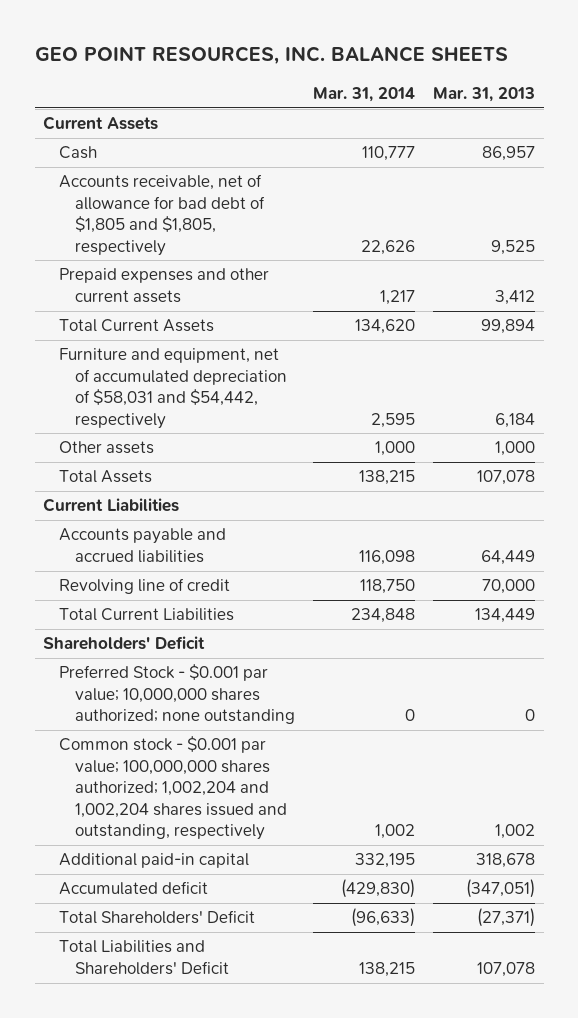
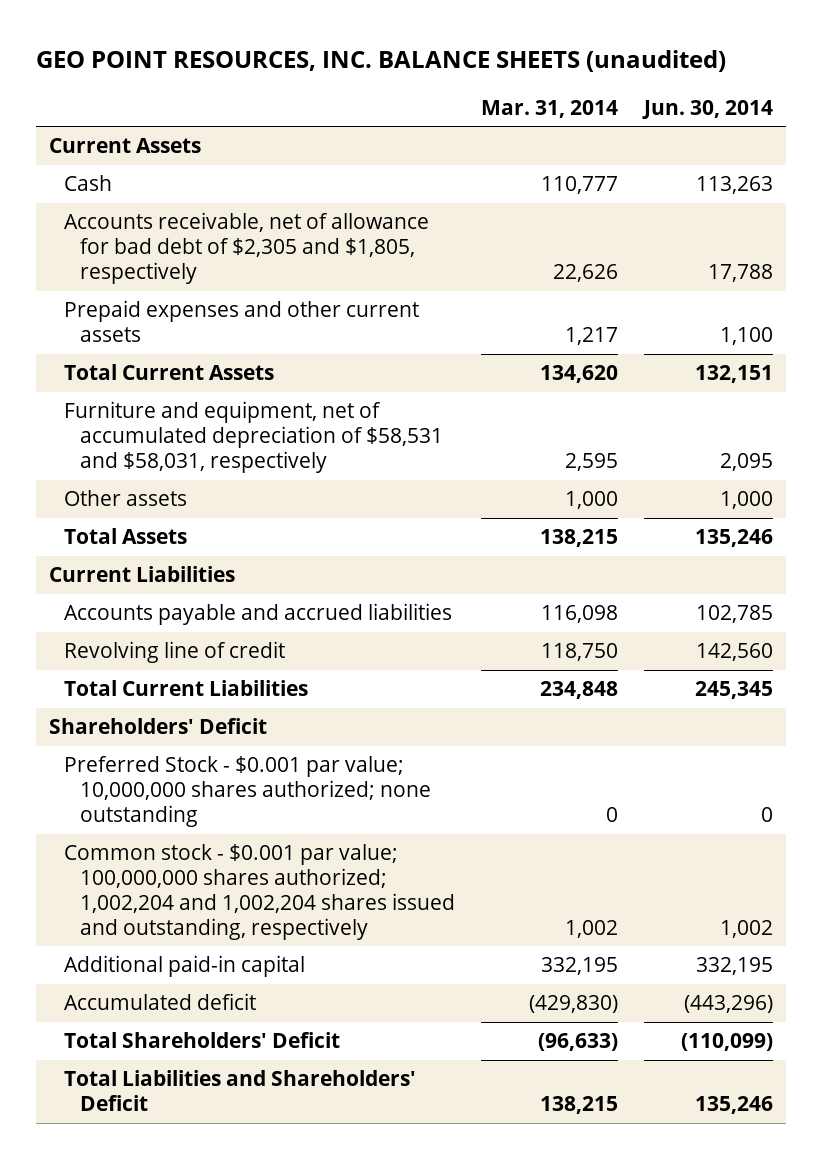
[34,46,508,66] GEO POINT RESOURCES, INC. BALANCE SHEETS -> [35,49,726,72] GEO POINT RESOURCES, INC. BALANCE SHEETS (unaudited)
[432,86,535,102] Mar. 31, 2013 -> none
none -> [641,99,773,119] Jun. 30, 2014
[59,174,266,256] Accounts receivable, net of allowance for bad debt of $1,805 and $1,805, respectively -> [64,212,430,285] Accounts receivable, net of allowance for bad debt of $2,305 and $1,805, respectively
[59,348,288,429] Furniture and equipment, net of accumulated depreciation of $58,031 and $54,442, respectively -> [64,401,443,474] Furniture and equipment, net of accumulated depreciation of $58,531 and $58,031, respectively

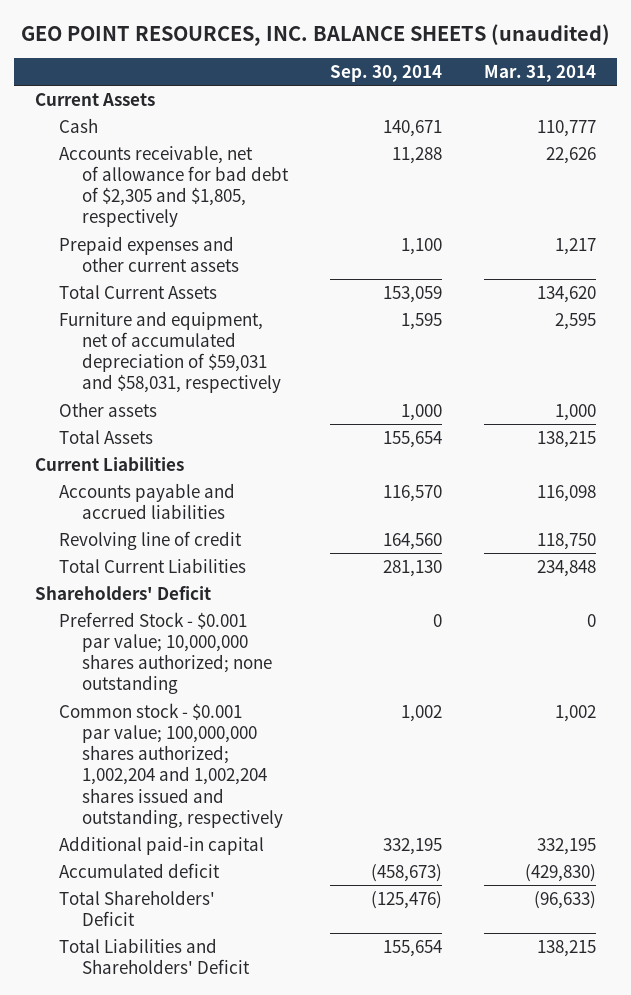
[641,99,773,119] Jun. 30, 2014 -> none
none -> [330,64,443,82] Sep. 30, 2014
[64,401,443,474] Furniture and equipment, net of accumulated depreciation of $58,531 and $58,031, respectively -> [58,310,282,394] Furniture and equipment, net of accumulated depreciation of $59,031 and $58,031, respectively

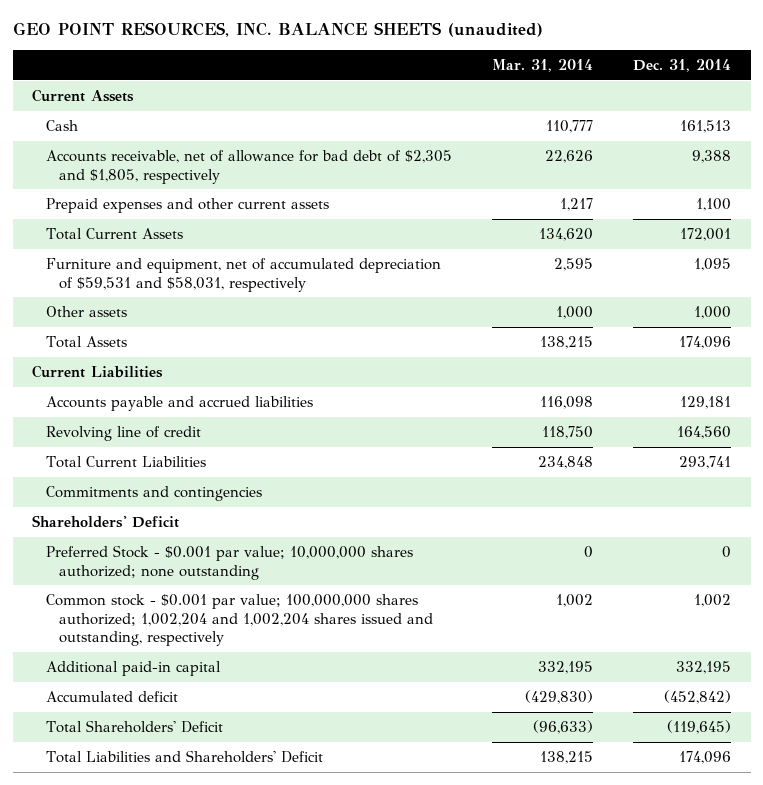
[330,64,443,82] Sep. 30, 2014 -> none
none -> [632,59,731,73] Dec. 31, 2014
[58,310,282,394] Furniture and equipment, net of accumulated depreciation of $59,031 and $58,031, respectively -> [45,257,441,292] Furniture and equipment, net of accumulated depreciation of $59,531 and $58,031, respectively
none -> [45,485,262,501] Commitments and contingencies

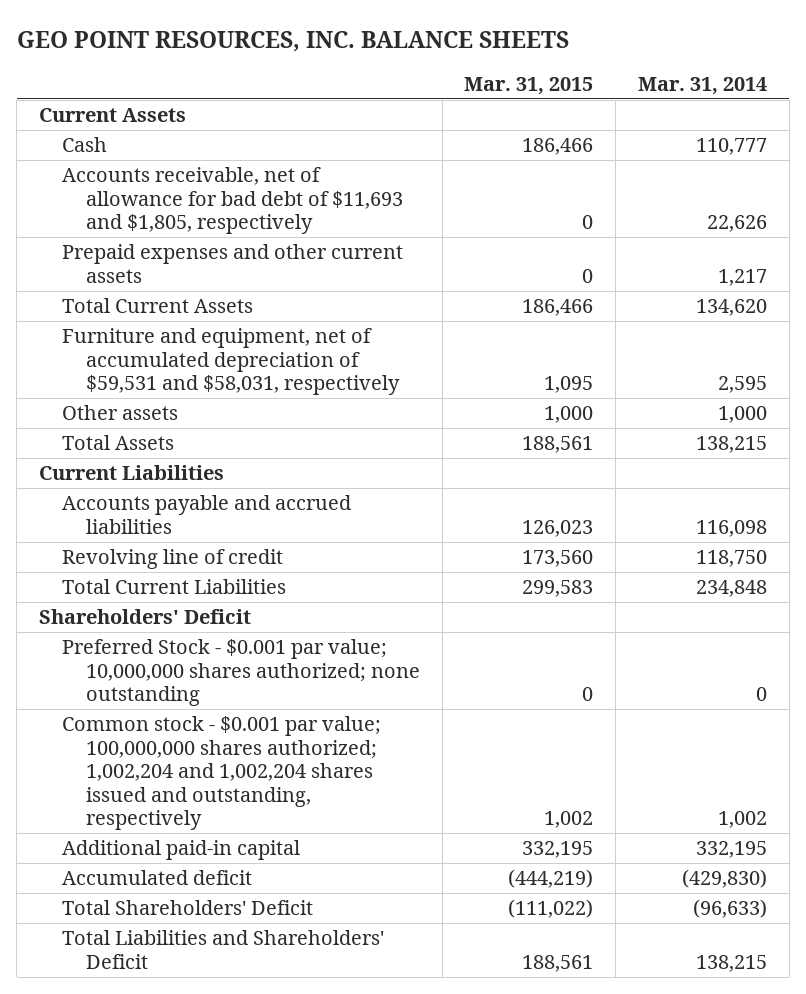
[12,22,543,38] GEO POINT RESOURCES, INC. BALANCE SHEETS (unaudited) -> [16,31,569,53] GEO POINT RESOURCES, INC. BALANCE SHEETS
[632,59,731,73] Dec. 31, 2014 -> none
none -> [464,76,594,95] Mar. 31, 2015
[45,149,452,184] Accounts receivable, net of allowance for bad debt of $2,305 and $1,805, respectively -> [62,167,403,235] Accounts receivable, net of allowance for bad debt of $11,693 and $1,805, respectively
[45,485,262,501] Commitments and contingencies -> none

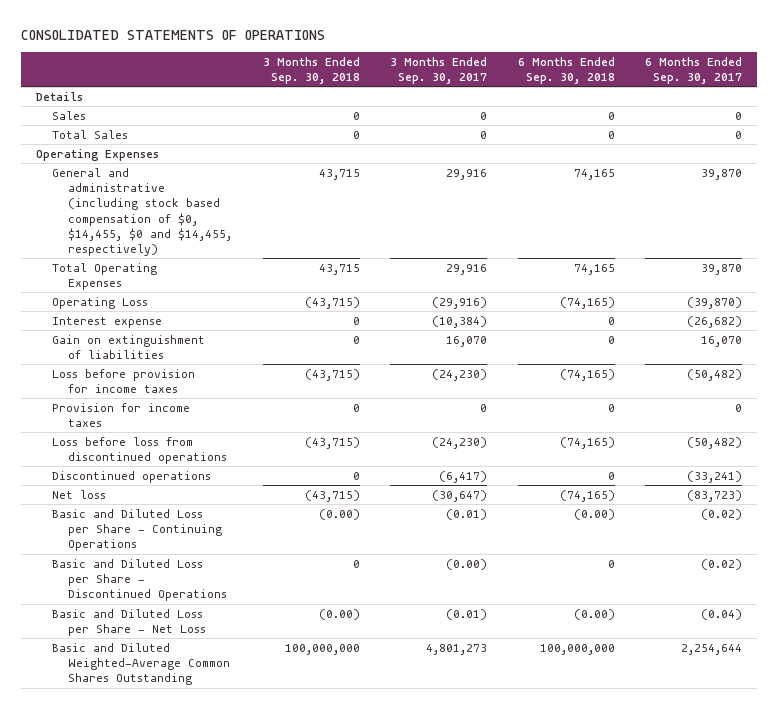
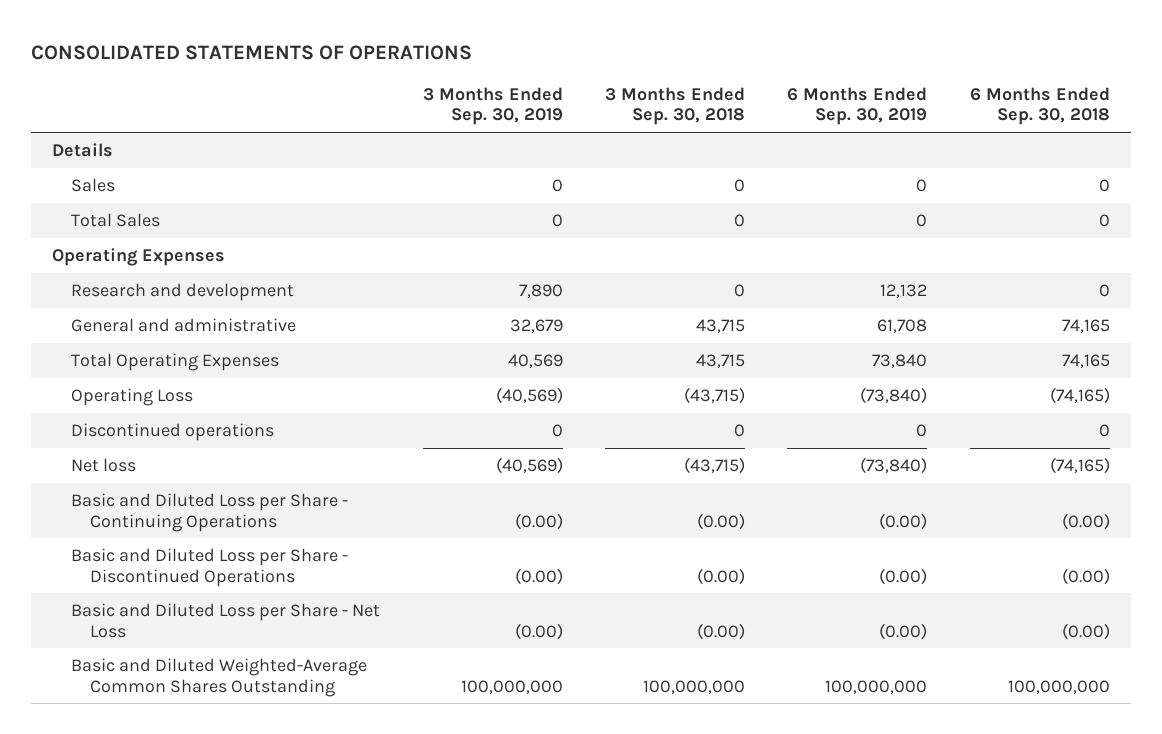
[390,56,488,85] 3 Months Ended Sep. 30, 2017 -> none
[644,56,742,85] 6 Months Ended Sep. 30, 2017 -> none
none -> [422,86,563,126] 3 Months Ended Sep. 30, 2019
none -> [787,86,928,126] 6 Months Ended Sep. 30, 2019
none -> [71,282,295,301] Research and development
[52,167,233,257] General and administrative (including stock based compensation of $0, $14,455, $0 and $14,455, respectively) -> [71,317,297,332] General and administrative
[52,316,163,328] Interest expense -> none
[52,334,206,359] Gain on extinguishment of liabilities -> none
[52,368,196,393] Loss before provision for income taxes -> none
[52,402,191,427] Provision for income taxes -> none
[52,436,228,464] Loss before loss from discontinued operations -> none
[352,559,360,568] 0 -> [697,567,746,585] (0.00)
[607,559,615,568] 0 -> [1061,567,1110,585] (0.00)

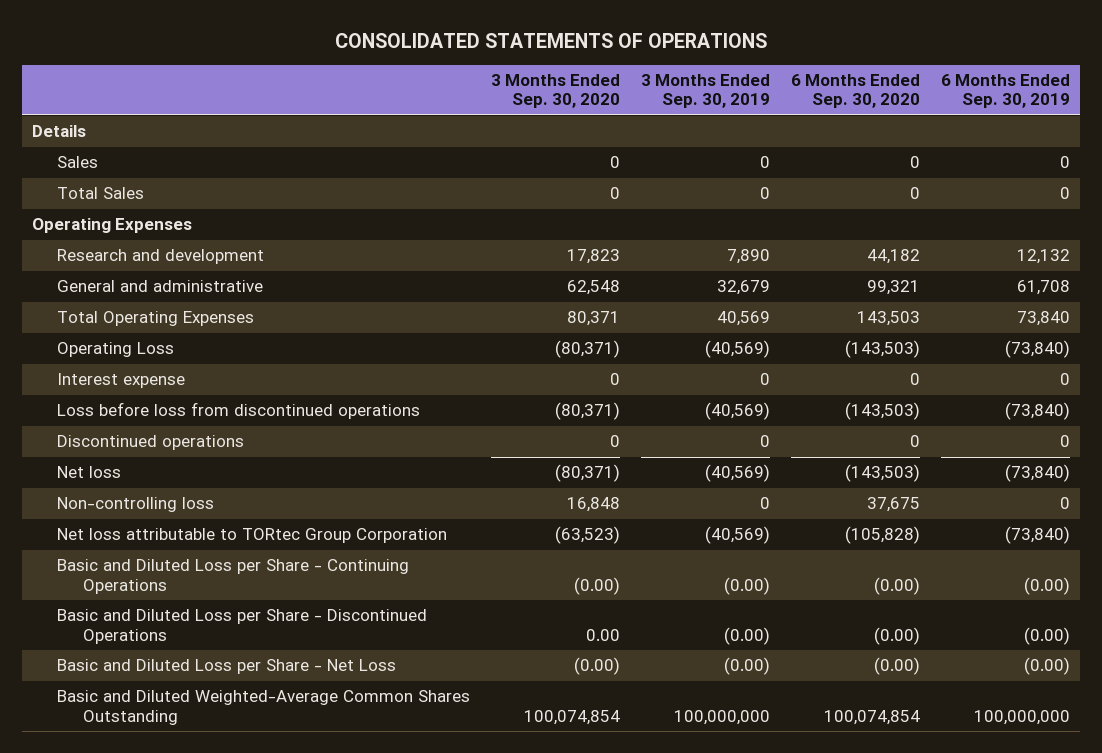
[605,86,746,126] 3 Months Ended Sep. 30, 2018 -> none
[969,86,1110,126] 6 Months Ended Sep. 30, 2018 -> none
none -> [491,74,621,109] 3 Months Ended Sep. 30, 2020
none -> [791,74,921,109] 6 Months Ended Sep. 30, 2020
none -> [57,373,186,389] Interest expense
none -> [57,402,421,420] Loss before loss from discontinued operations
none -> [57,497,215,513] Non-controlling loss
none -> [57,528,448,544] Net loss attributable to TORtec Group Corporation

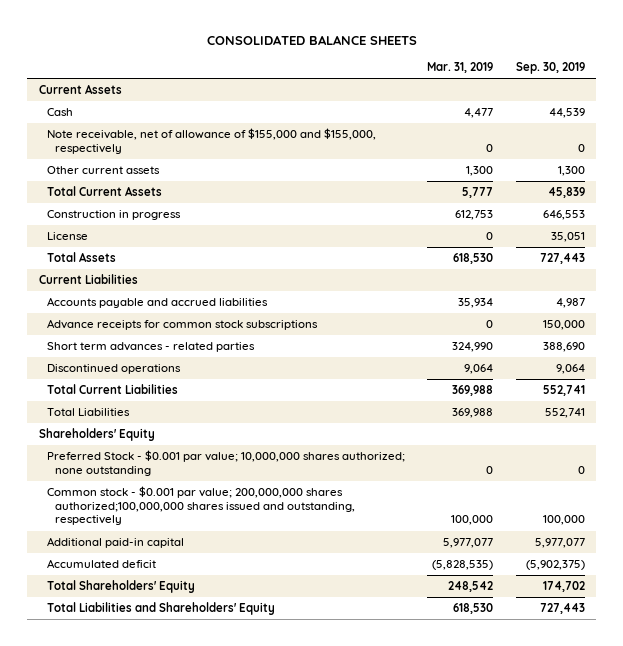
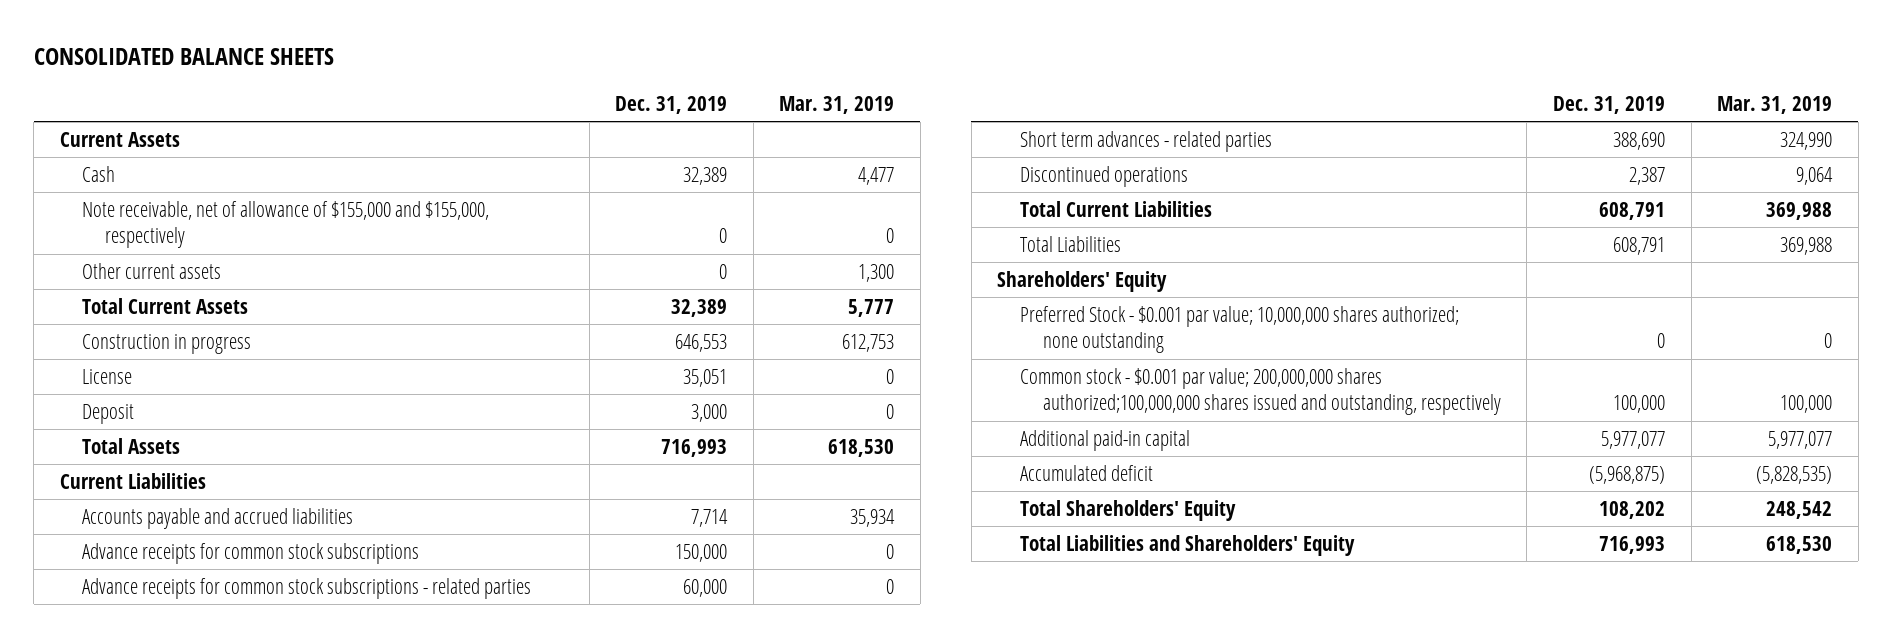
[515,62,585,75] Sep. 30, 2019 -> none
none -> [615,95,728,114] Dec. 31, 2019
none -> [82,403,135,424] Deposit
none -> [82,577,532,599] Advance receipts for common stock subscriptions - related parties

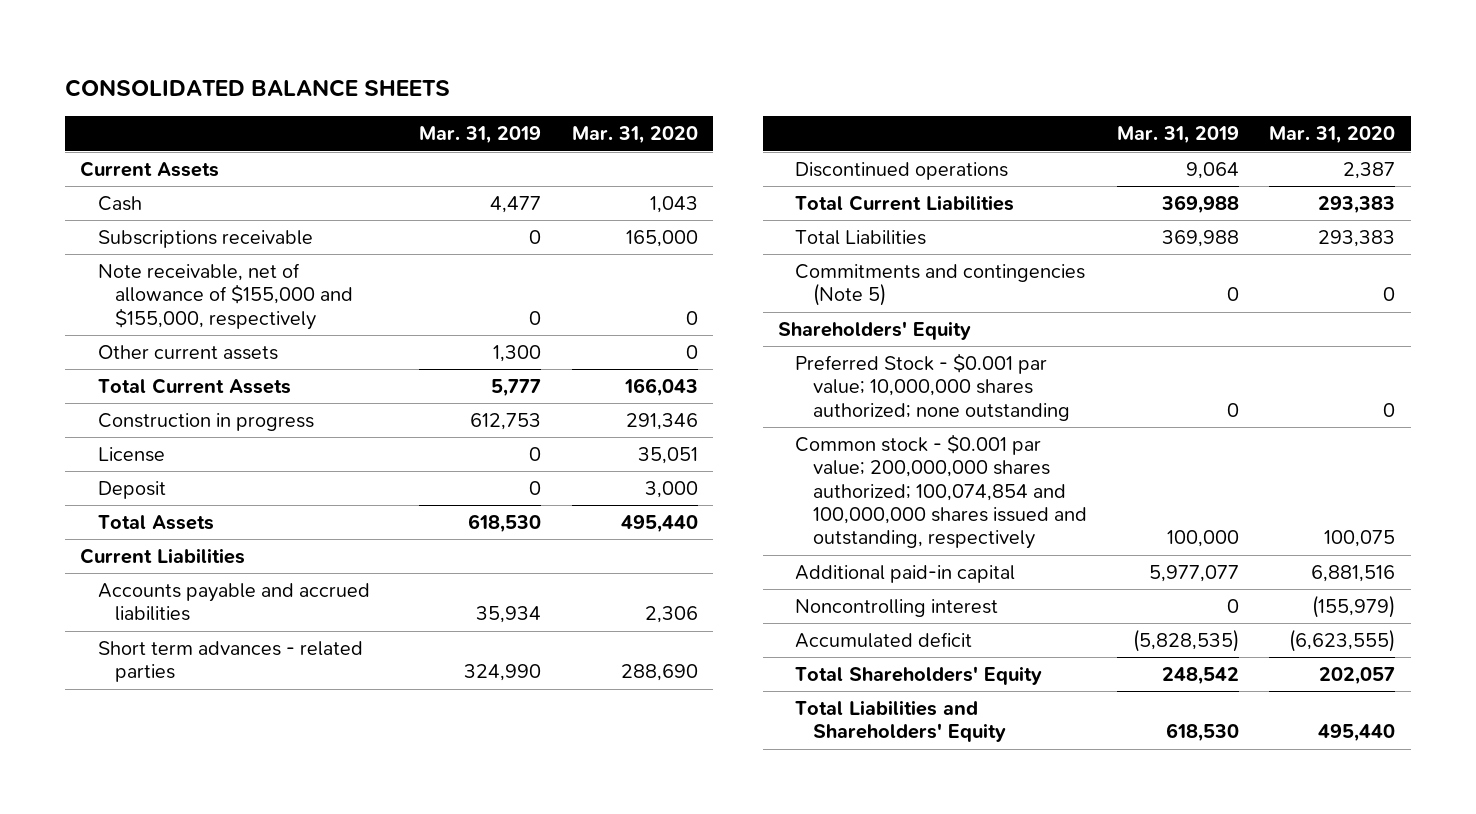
[615,95,728,114] Dec. 31, 2019 -> none
none -> [571,126,698,145] Mar. 31, 2020
none -> [97,230,313,249] Subscriptions receivable
[82,542,420,564] Advance receipts for common stock subscriptions -> none
[82,577,532,599] Advance receipts for common stock subscriptions - related parties -> none
none -> [795,264,1086,307] Commitments and contingencies (Note 5)
[1020,367,1501,416] Common stock - $0.001 par value; 200,000,000 shares authorized;100,000,000 shares issued and outstanding, respectively -> [795,434,1087,550] Common stock - $0.001 par value; 200,000,000 shares authorized; 100,074,854 and 100,000,000 shares issued and outstanding, respectively
none -> [795,599,999,618] Noncontrolling interest

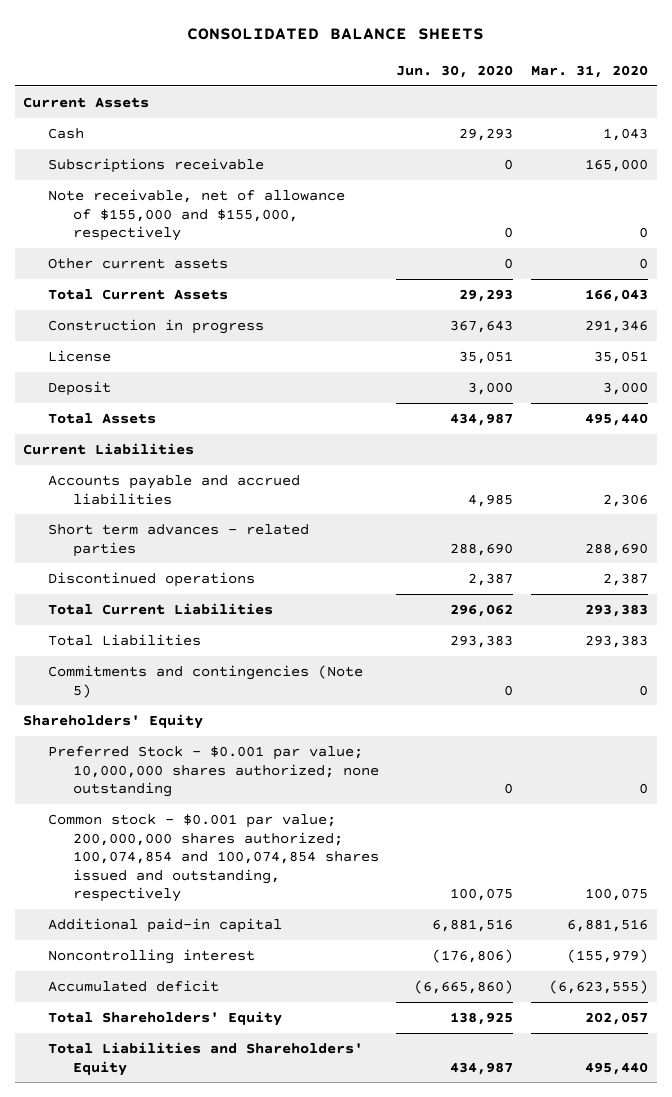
[419,126,542,145] Mar. 31, 2019 -> none
none -> [396,64,514,78] Jun. 30, 2020
[795,434,1087,550] Common stock - $0.001 par value; 200,000,000 shares authorized; 100,074,854 and 100,000,000 shares issued and outstanding, respectively -> [48,814,379,903] Common stock - $0.001 par value; 200,000,000 shares authorized; 100,074,854 and 100,074,854 shares issued and outstanding, respectively

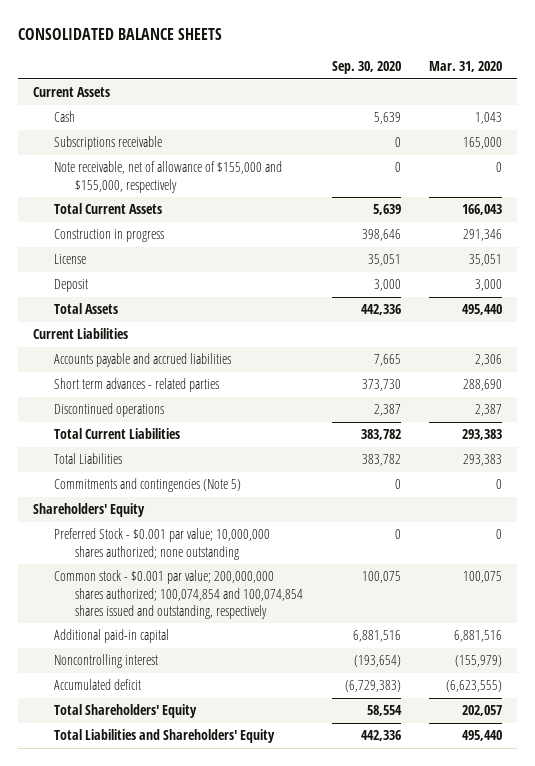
[396,64,514,78] Jun. 30, 2020 -> none
none -> [331,61,401,75] Sep. 30, 2020
[48,258,229,270] Other current assets -> none

